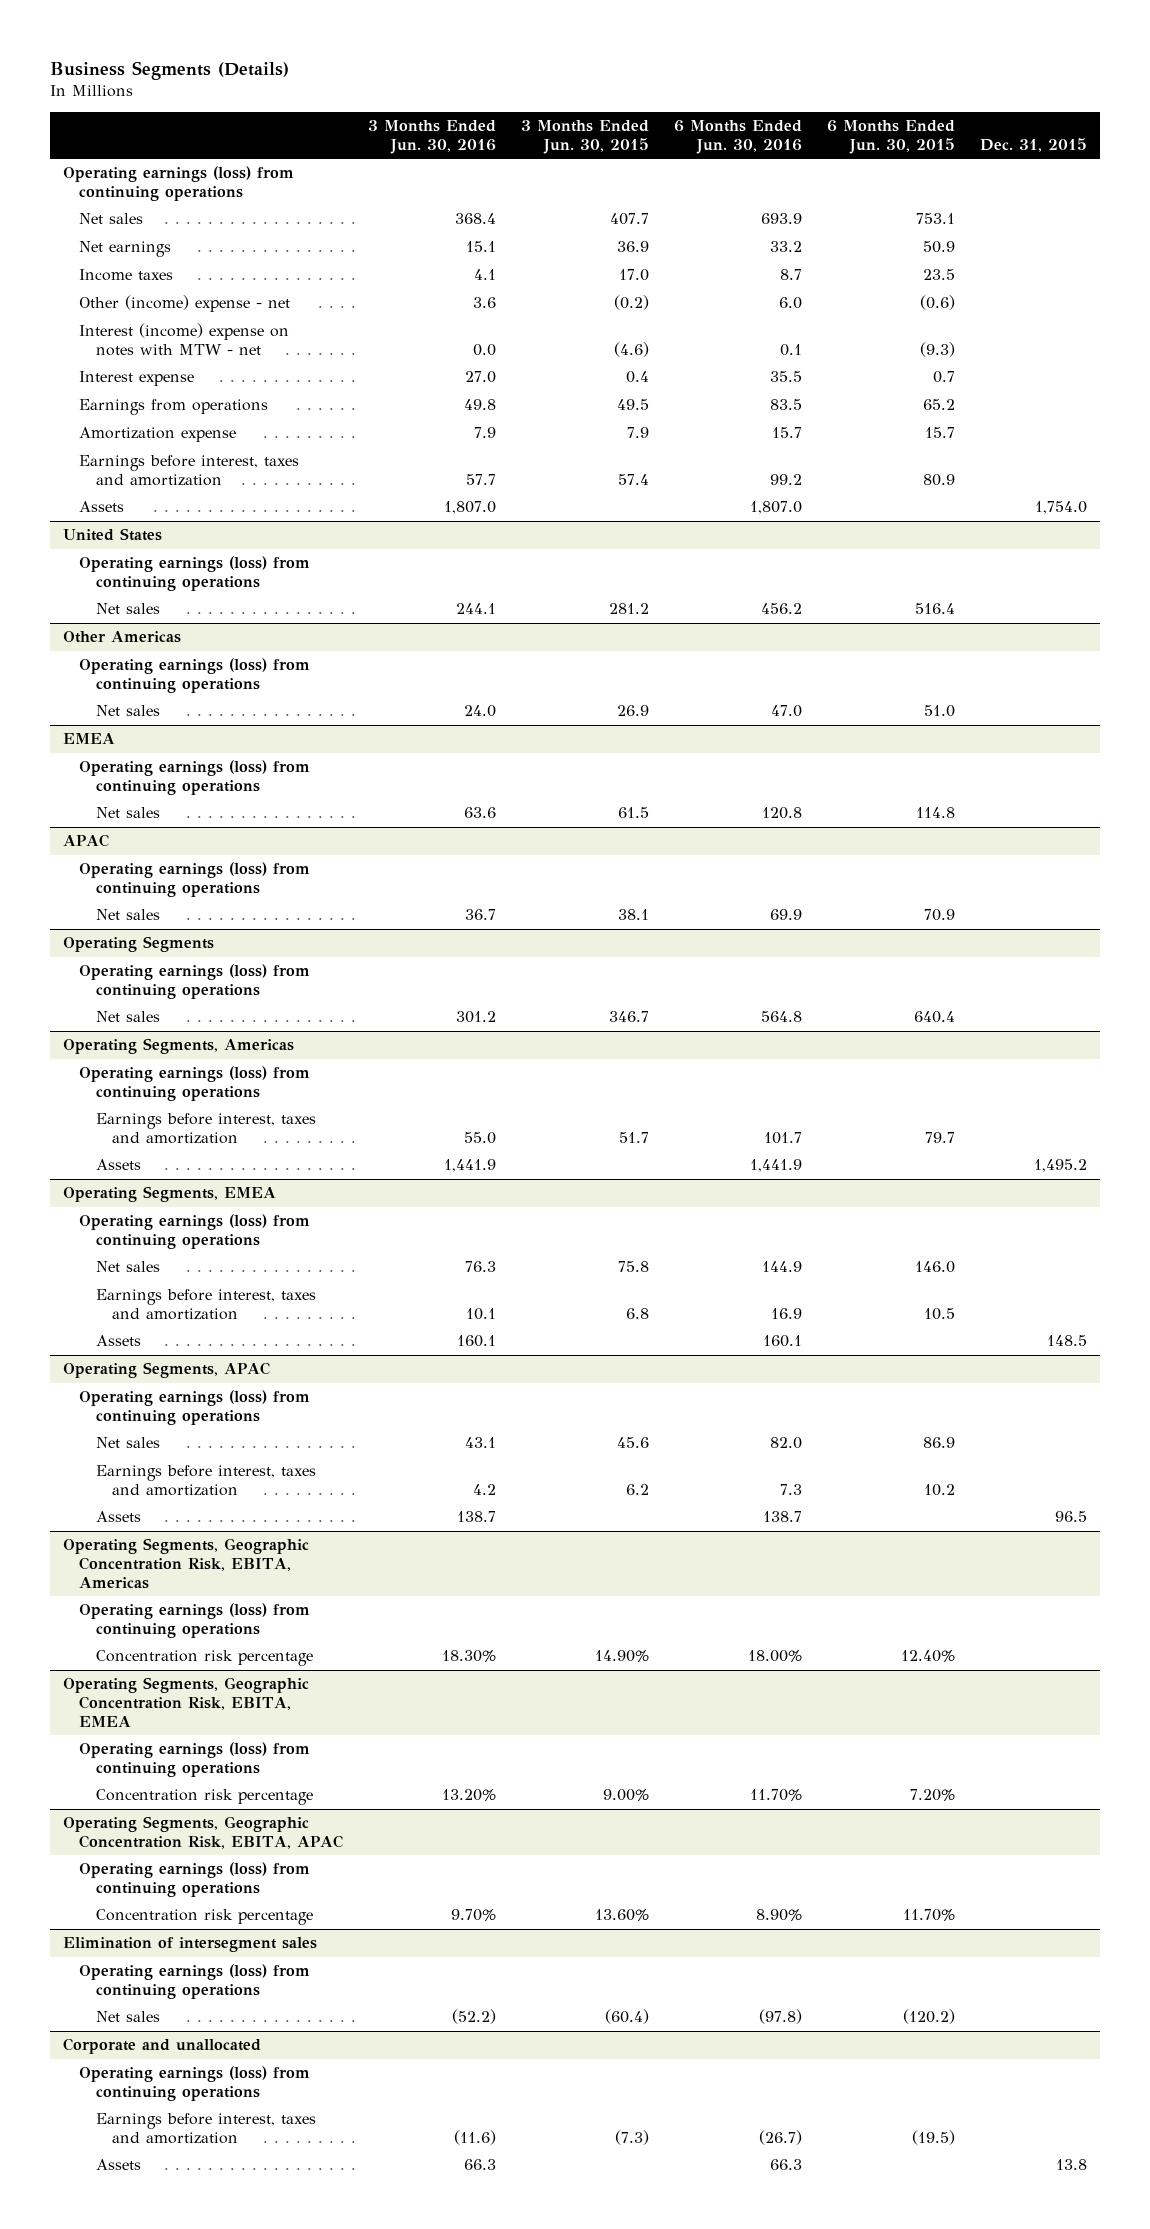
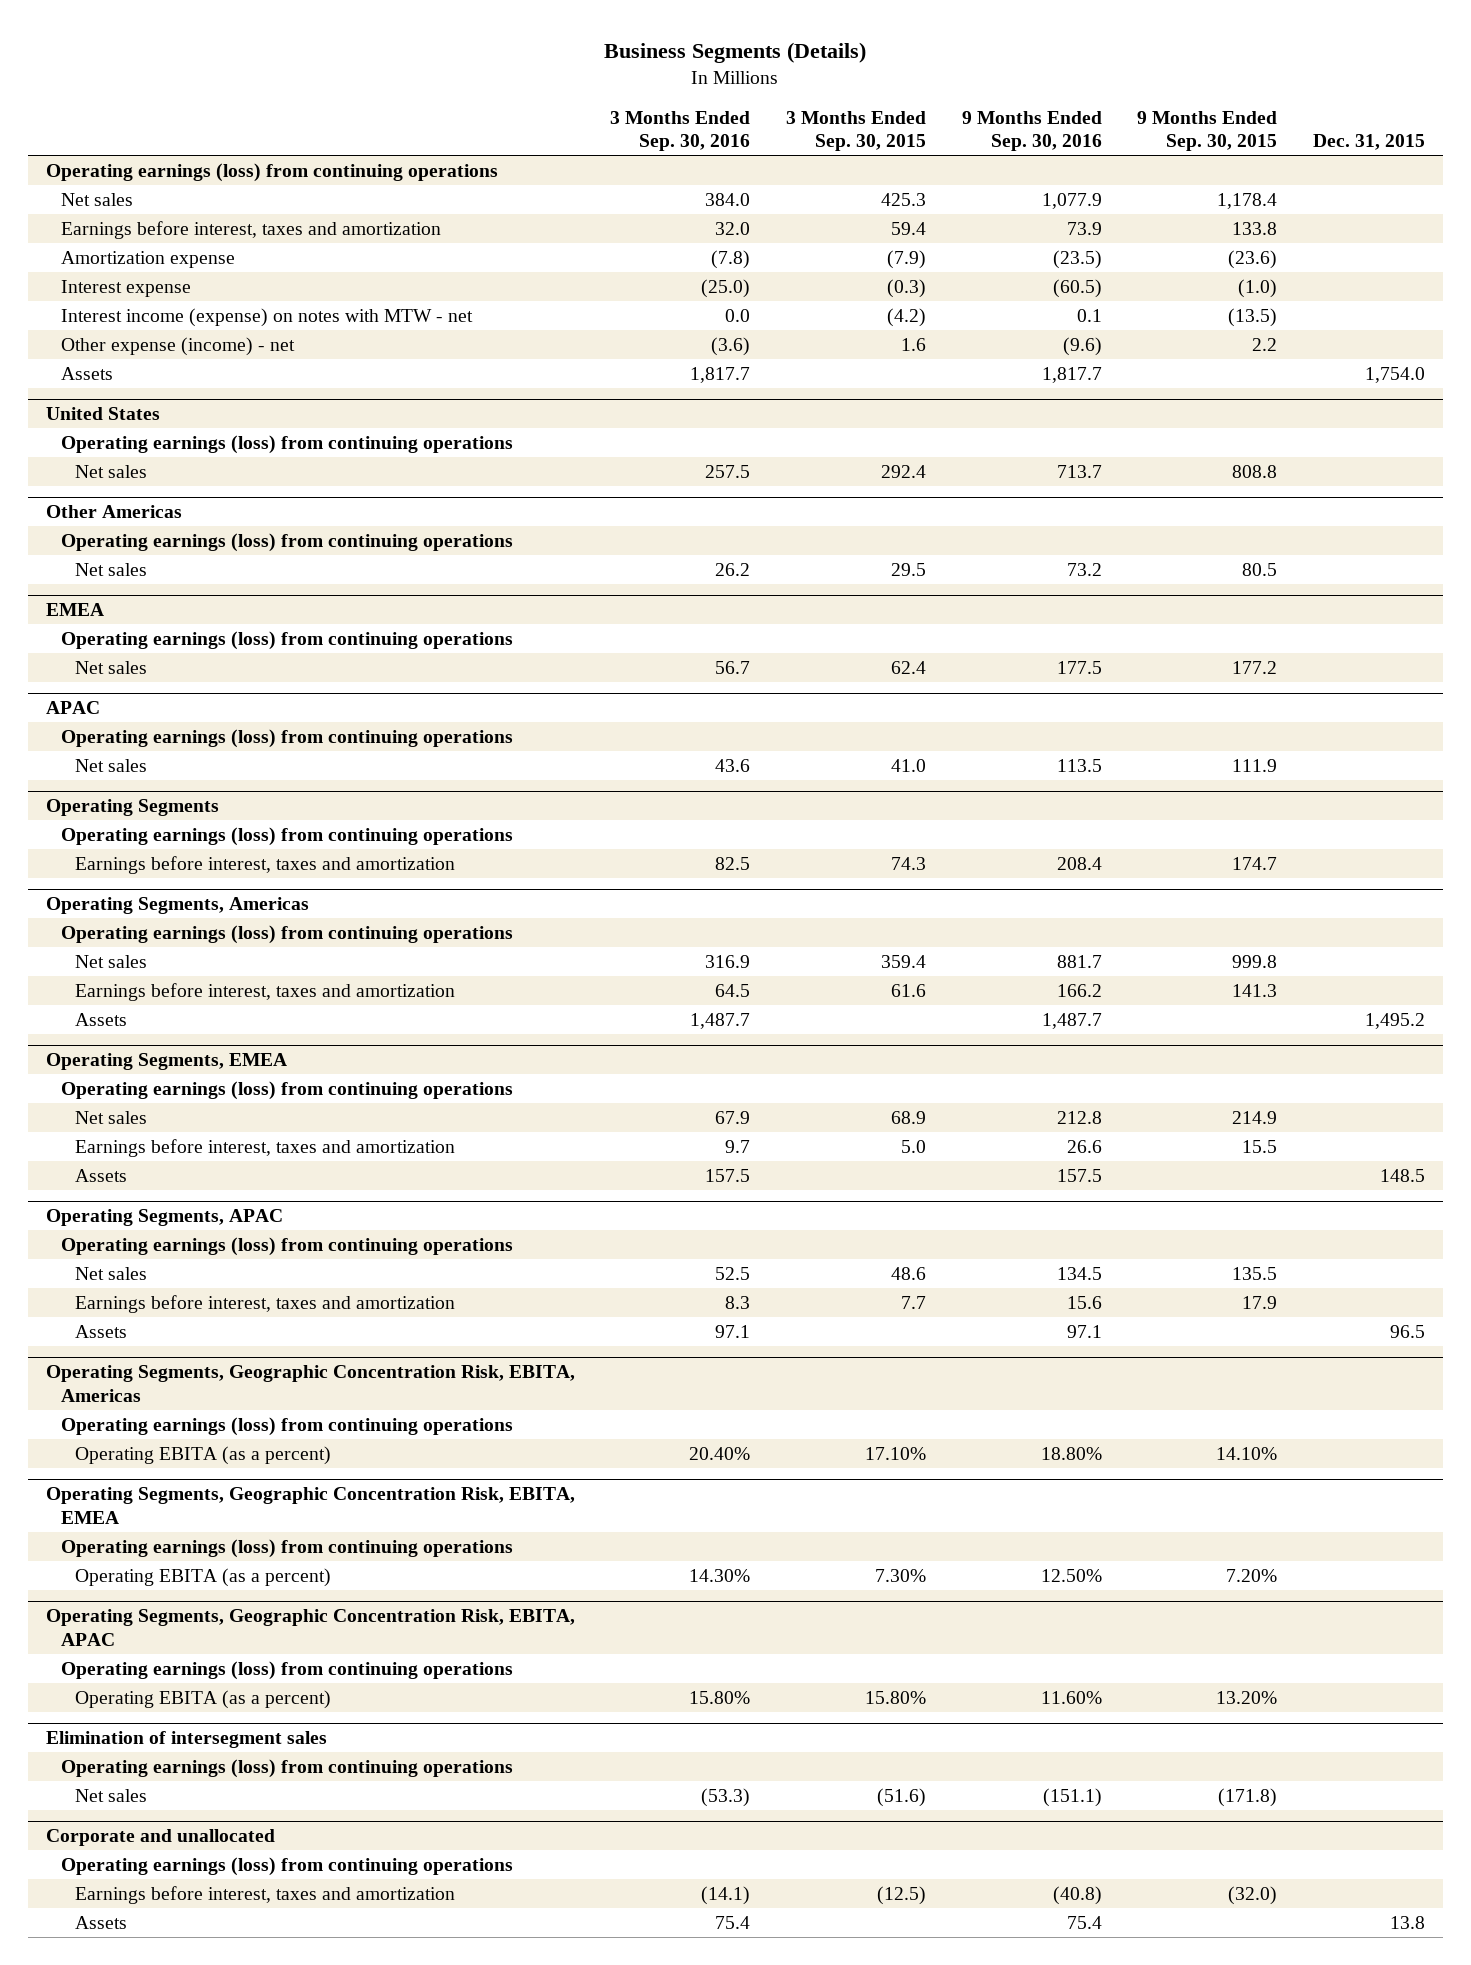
[368,120,497,154] 3 Months Ended Jun. 30, 2016 -> none
[521,120,650,154] 3 Months Ended Jun. 30, 2015 -> none
[674,120,803,154] 6 Months Ended Jun. 30, 2016 -> none
[827,120,956,154] 6 Months Ended Jun. 30, 2015 -> none
none -> [610,110,751,152] 3 Months Ended Sep. 30, 2016
none -> [786,110,927,152] 3 Months Ended Sep. 30, 2015
none -> [961,110,1102,152] 9 Months Ended Sep. 30, 2016
none -> [1137,110,1278,152] 9 Months Ended Sep. 30, 2015
[79,241,172,258] Net earnings -> none
[79,269,174,282] Income taxes -> none
[79,295,291,313] Other (income) expense - net -> none
[79,323,290,357] Interest (income) expense on notes with MTW - net -> none
[79,399,269,416] Earnings from operations -> none
[79,427,237,443] Amortization expense -> [60,250,235,268] Amortization expense
[79,371,195,387] Interest expense -> [60,279,191,297] Interest expense
none -> [60,307,473,327] Interest income (expense) on notes with MTW - net
none -> [60,336,295,356] Other expense (income) - net
[95,1011,160,1023] Net sales -> none
none -> [75,855,456,874] Earnings before interest, taxes and amortization
none -> [75,954,148,968] Net sales
[95,1650,313,1667] Concentration risk percentage -> [75,1445,332,1465] Operating EBITA (as a percent)
[95,1789,313,1806] Concentration risk percentage -> [75,1567,332,1587] Operating EBITA (as a percent)
[95,1909,313,1926] Concentration risk percentage -> [75,1689,332,1709] Operating EBITA (as a percent)

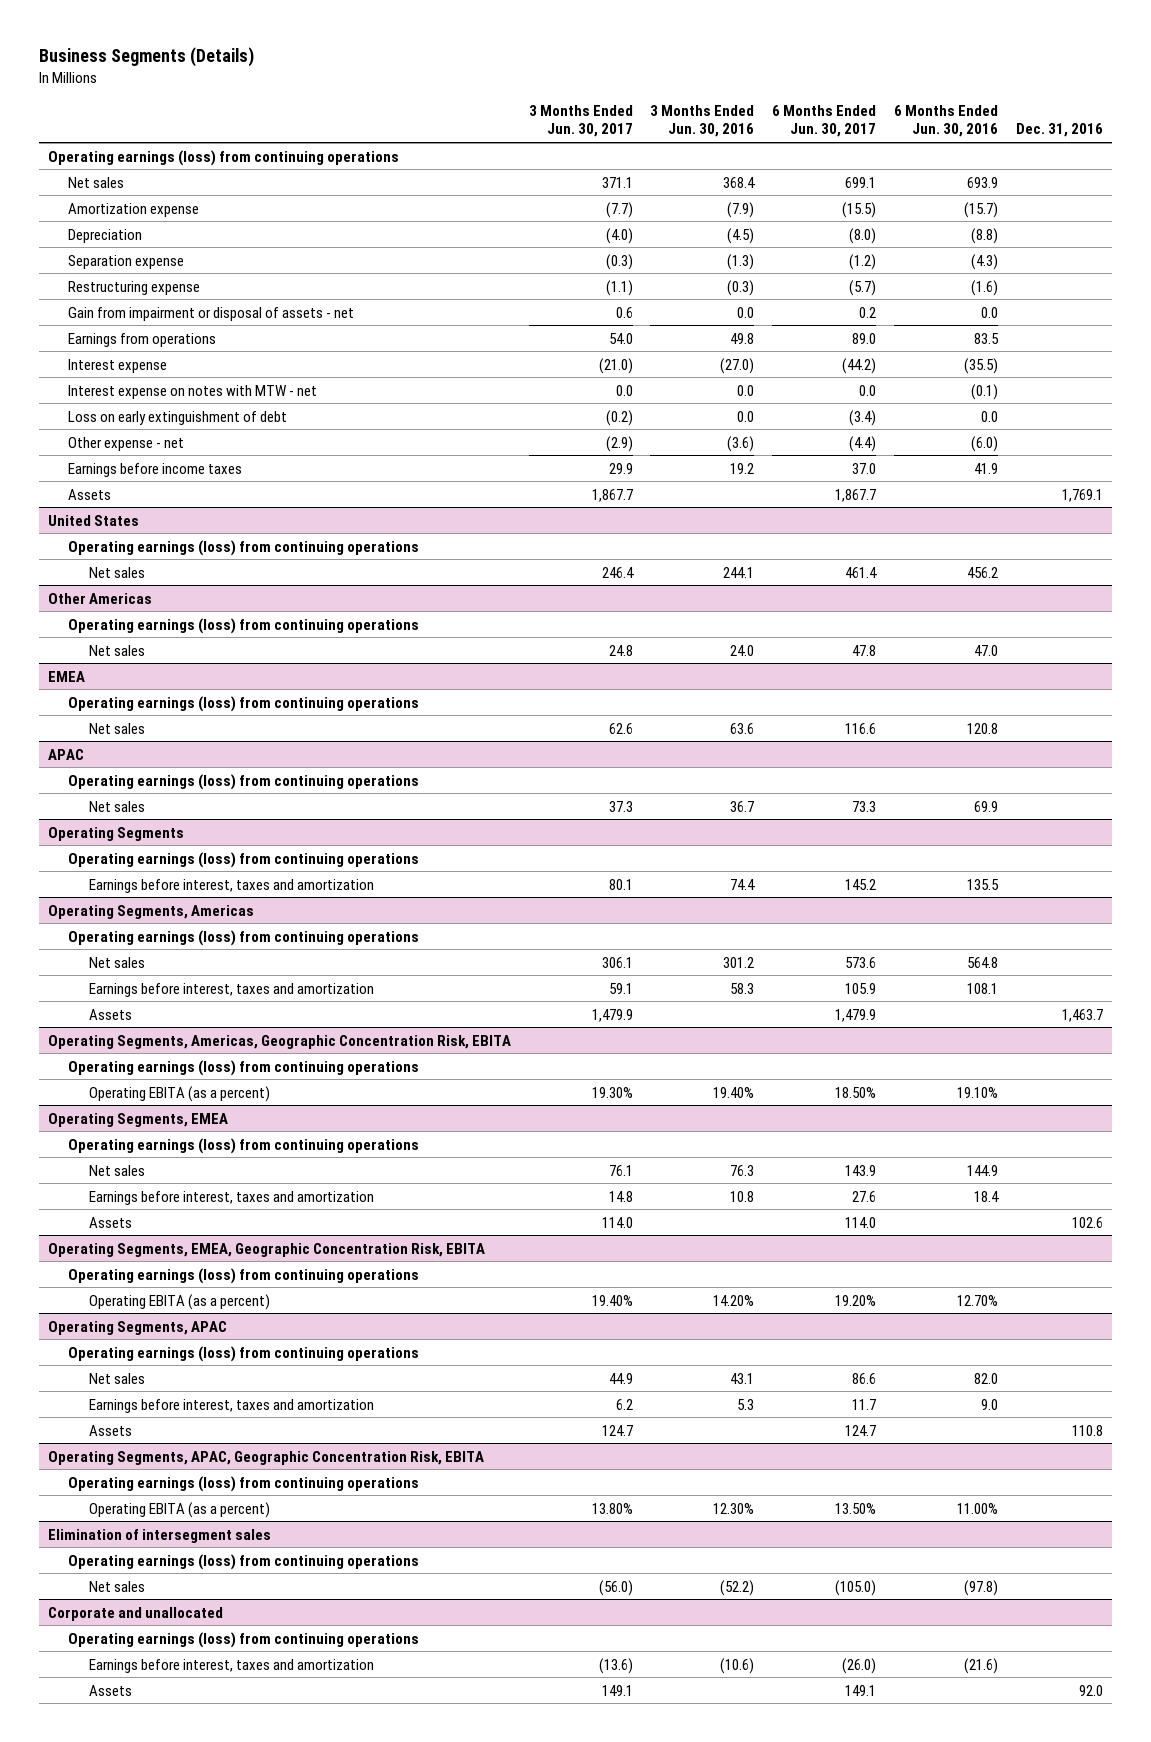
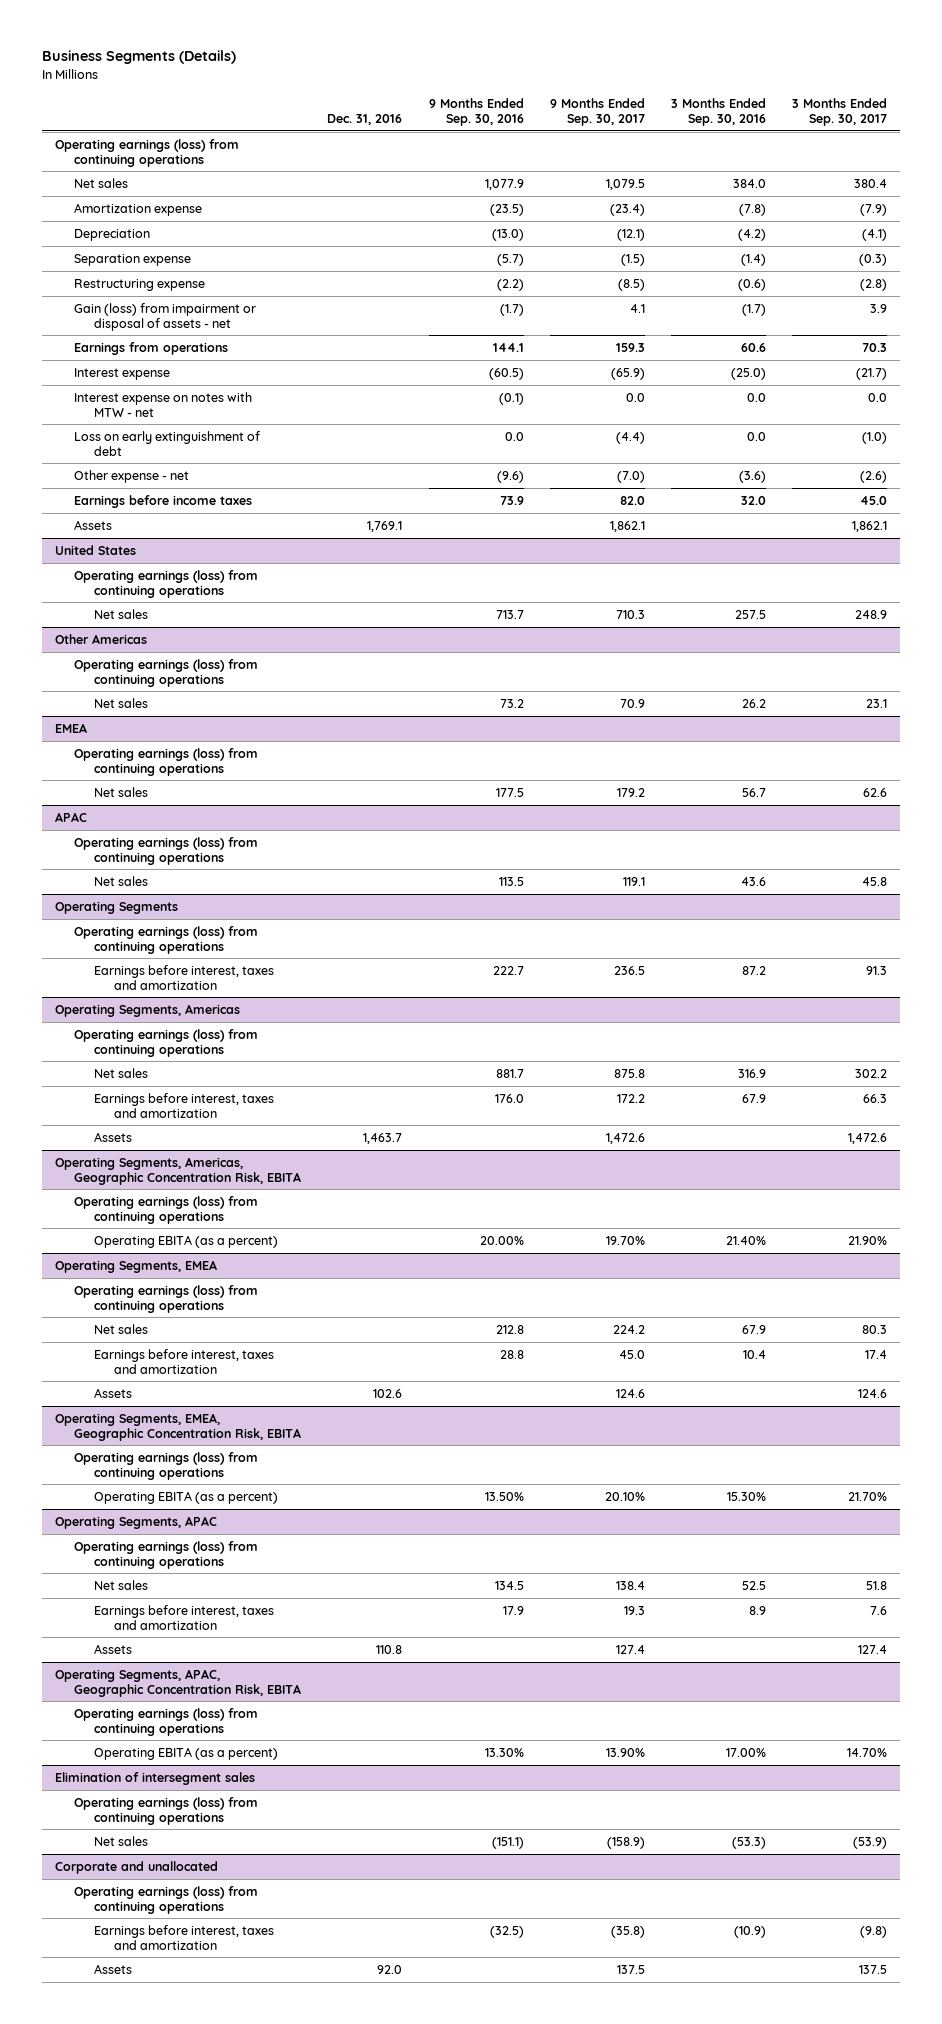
[528,105,633,138] 3 Months Ended Jun. 30, 2017 -> none
[650,105,755,138] 3 Months Ended Jun. 30, 2016 -> none
[772,105,877,138] 6 Months Ended Jun. 30, 2017 -> none
[894,105,999,138] 6 Months Ended Jun. 30, 2016 -> none
none -> [428,98,524,126] 9 Months Ended Sep. 30, 2016
none -> [549,98,645,126] 9 Months Ended Sep. 30, 2017
none -> [670,98,766,126] 3 Months Ended Sep. 30, 2016
none -> [791,98,887,126] 3 Months Ended Sep. 30, 2017
[68,306,355,321] Gain from impairment or disposal of assets - net -> [74,302,257,331] Gain (loss) from impairment or disposal of assets - net

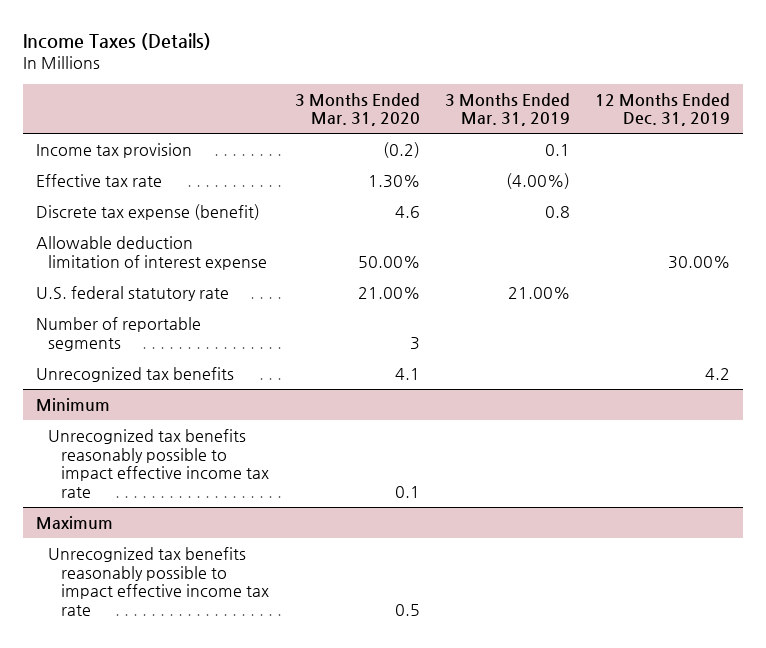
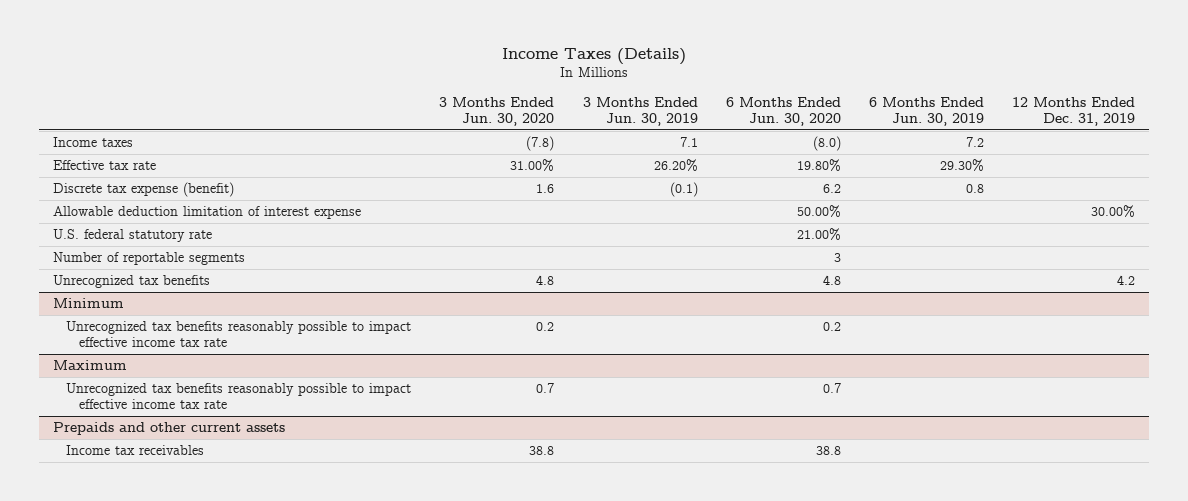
[294,92,420,127] 3 Months Ended Mar. 31, 2020 -> none
[444,92,570,127] 3 Months Ended Mar. 31, 2019 -> none
none -> [439,97,555,126] 3 Months Ended Jun. 30, 2020
none -> [582,97,698,126] 3 Months Ended Jun. 30, 2019
none -> [725,97,841,126] 6 Months Ended Jun. 30, 2020
none -> [869,97,985,126] 6 Months Ended Jun. 30, 2019
[35,142,192,158] Income tax provision -> [52,137,133,148] Income taxes
none -> [52,422,285,436] Prepaids and other current assets
none -> [66,445,205,456] Income tax receivables

